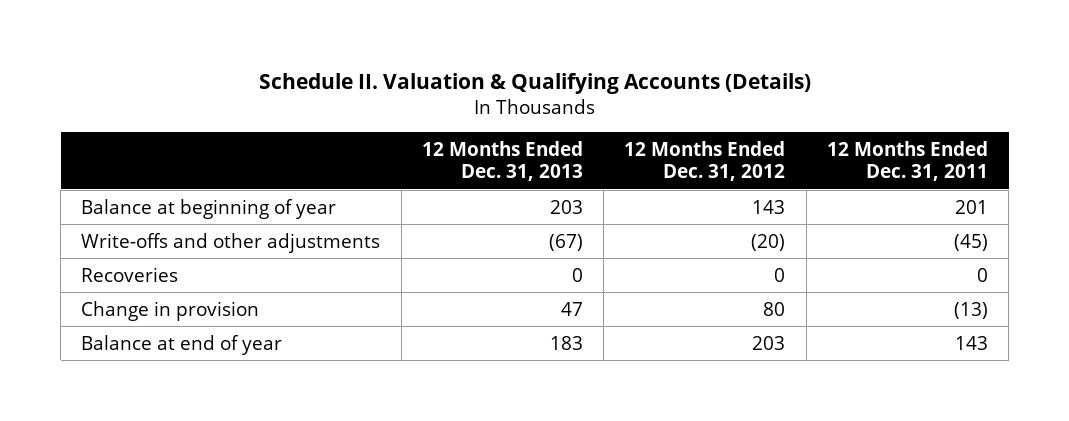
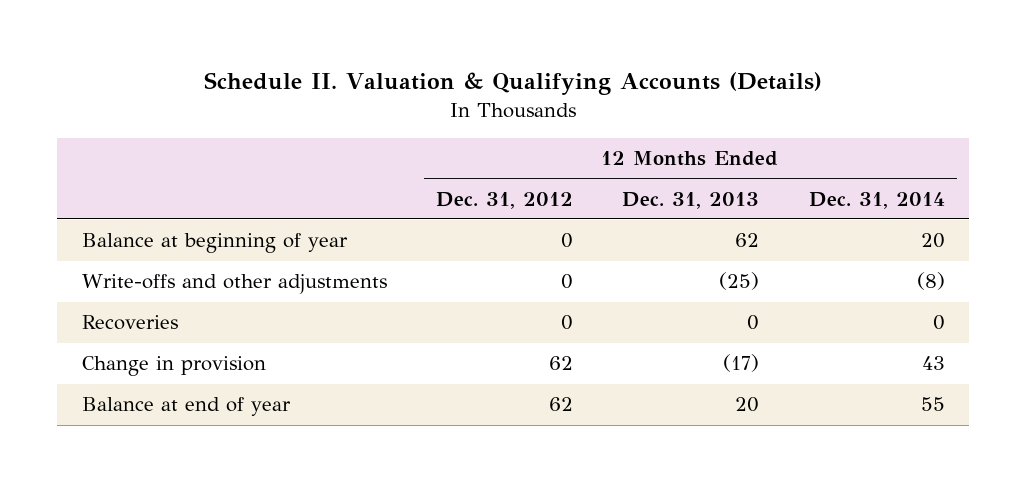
[826,140,988,181] 12 Months Ended Dec. 31, 2011 -> none
none -> [808,191,945,209] Dec. 31, 2014
[549,199,583,214] 203 -> [735,233,760,248] 62
[752,199,786,214] 143 -> [561,233,574,249] 0
[548,233,583,251] (67) -> [719,272,760,291] (25)
[751,233,786,251] (20) -> [561,274,574,290] 0
[560,301,583,316] 47 -> [723,354,760,373] (17)
[763,301,786,316] 80 -> [549,356,574,371] 62
[549,335,583,350] 183 -> [735,397,760,413] 20
[752,335,786,350] 203 -> [549,397,574,412] 62

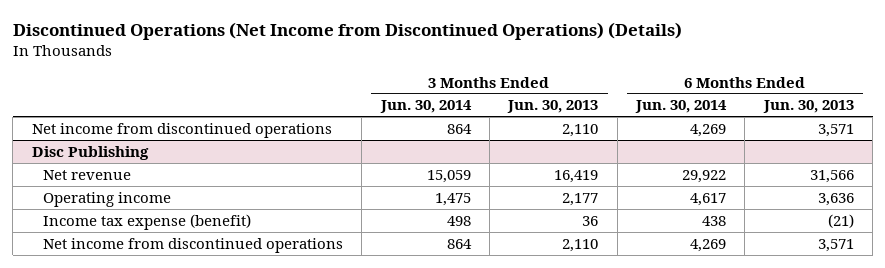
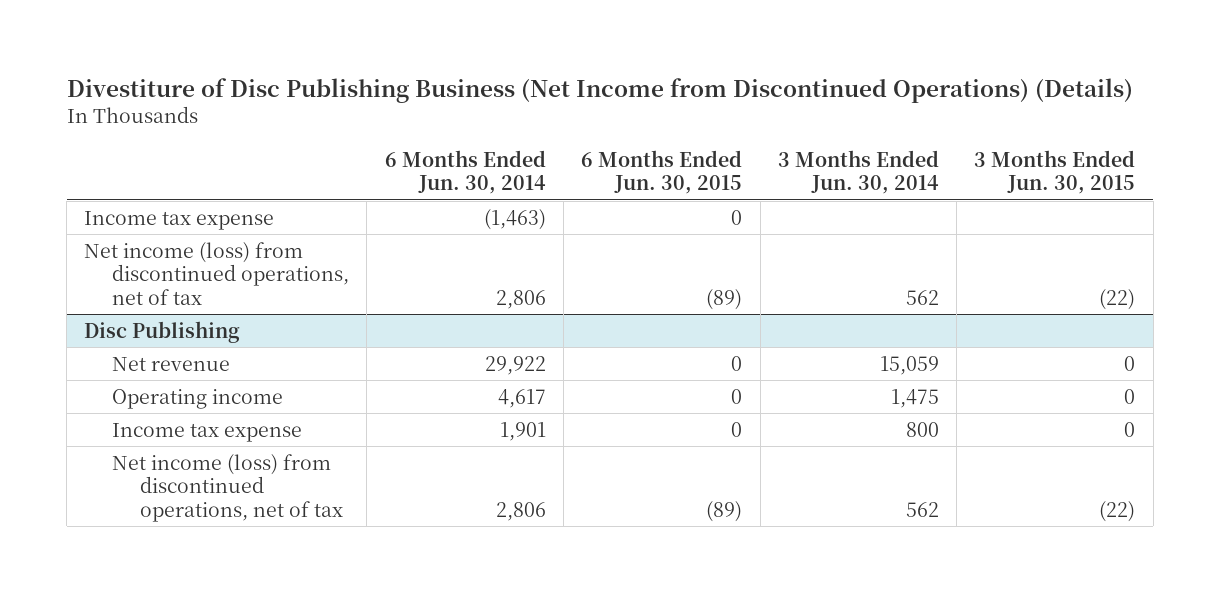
[12,22,682,41] Discontinued Operations (Net Income from Discontinued Operations) (Details) -> [66,77,1133,103] Divestiture of Disc Publishing Business (Net Income from Discontinued Operations) (Details)
[507,100,599,114] Jun. 30, 2013 -> none
[762,100,854,114] Jun. 30, 2013 -> none
none -> [581,149,743,195] 6 Months Ended Jun. 30, 2015
none -> [974,149,1136,195] 3 Months Ended Jun. 30, 2015
none -> [84,210,275,230] Income tax expense
[31,122,332,138] Net income from discontinued operations -> [84,241,350,305] Net income (loss) from discontinued operations, net of tax
[446,123,472,134] 864 -> [905,289,939,305] 562
[690,123,727,137] 4,269 -> [495,289,546,309] 2,806
[42,213,251,230] Income tax expense (benefit) -> [112,422,303,442] Income tax expense
[446,215,471,226] 498 -> [905,421,939,437] 800
[702,215,727,226] 438 -> [499,421,546,441] 1,901
[42,237,343,253] Net income from discontinued operations -> [112,453,344,522] Net income (loss) from discontinued operations, net of tax
[446,238,472,249] 864 -> [905,501,939,517] 562
[690,238,727,252] 4,269 -> [495,501,546,521] 2,806

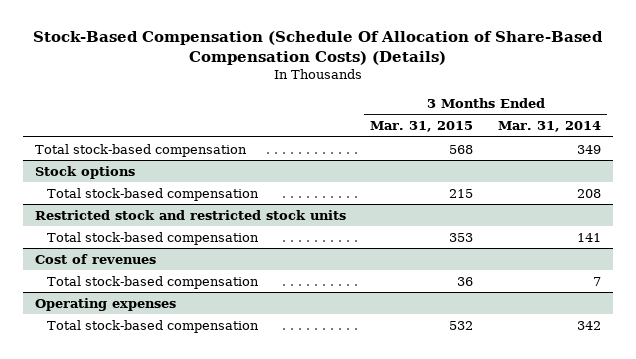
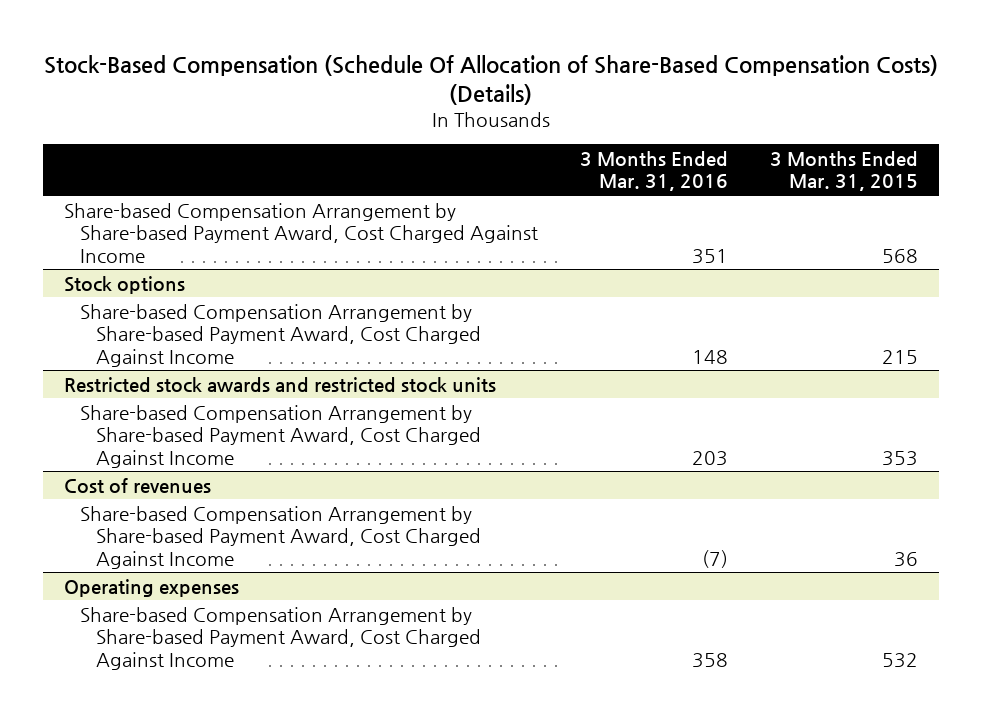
[497,121,601,133] Mar. 31, 2014 -> none
none -> [580,150,729,192] 3 Months Ended Mar. 31, 2016
[34,143,247,157] Total stock-based compensation -> [64,202,539,263] Share-based Compensation Arrangement by Share-based Payment Award, Cost Charged Against Income
[47,187,260,201] Total stock-based compensation -> [80,303,482,367] Share-based Compensation Arrangement by Share-based Payment Award, Cost Charged Against Income
[34,209,346,220] Restricted stock and restricted stock units -> [64,376,497,393] Restricted stock awards and restricted stock units
[47,231,260,245] Total stock-based compensation -> [80,404,482,468] Share-based Compensation Arrangement by Share-based Payment Award, Cost Charged Against Income
[47,275,260,289] Total stock-based compensation -> none
none -> [80,505,482,569] Share-based Compensation Arrangement by Share-based Payment Award, Cost Charged Against Income
[47,319,260,333] Total stock-based compensation -> [80,606,482,670] Share-based Compensation Arrangement by Share-based Payment Award, Cost Charged Against Income

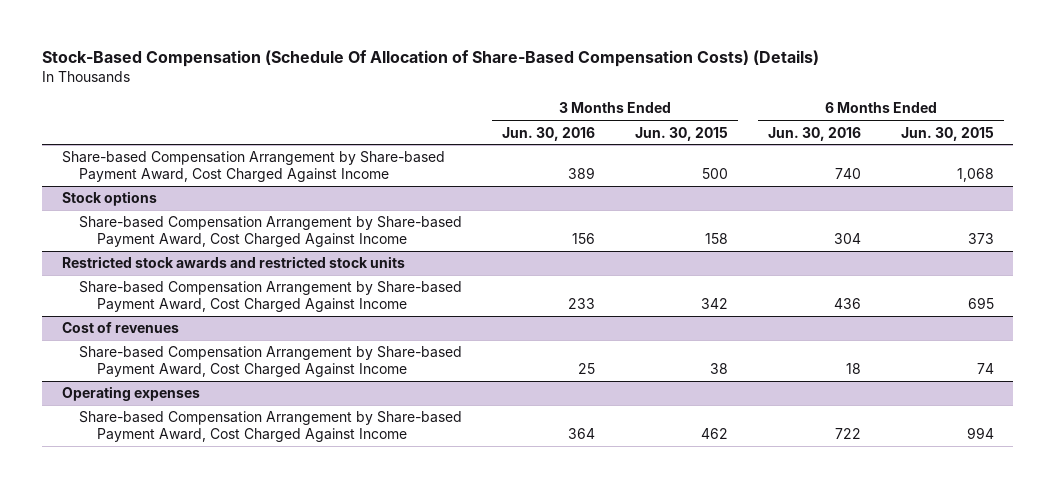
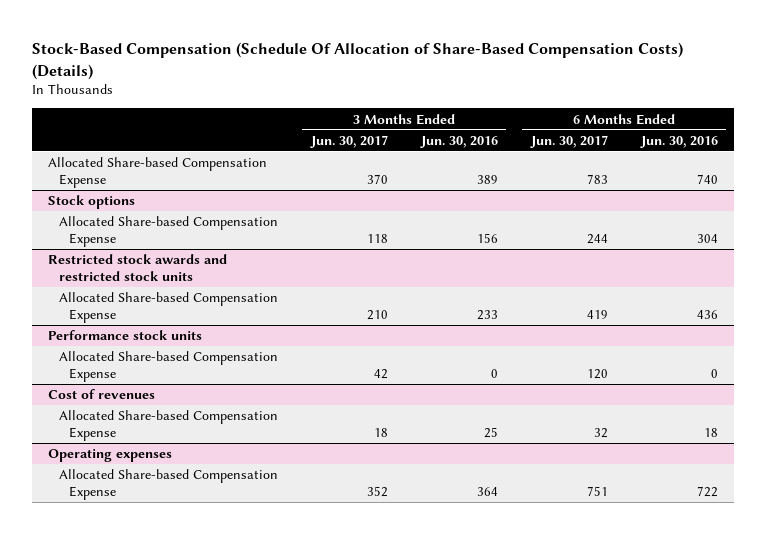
[635,126,729,141] Jun. 30, 2015 -> none
[900,126,994,141] Jun. 30, 2015 -> none
none -> [309,134,388,148] Jun. 30, 2017
none -> [529,134,608,148] Jun. 30, 2017
[61,151,445,183] Share-based Compensation Arrangement by Share-based Payment Award, Cost Charged Against Income -> [48,157,268,189] Allocated Share-based Compensation Expense
[79,216,463,248] Share-based Compensation Arrangement by Share-based Payment Award, Cost Charged Against Income -> [58,216,278,248] Allocated Share-based Compensation Expense
[79,281,463,313] Share-based Compensation Arrangement by Share-based Payment Award, Cost Charged Against Income -> [58,292,278,324] Allocated Share-based Compensation Expense
none -> [48,330,203,341] Performance stock units
none -> [58,351,278,383] Allocated Share-based Compensation Expense
[79,346,463,378] Share-based Compensation Arrangement by Share-based Payment Award, Cost Charged Against Income -> [58,410,278,442] Allocated Share-based Compensation Expense
[79,411,463,443] Share-based Compensation Arrangement by Share-based Payment Award, Cost Charged Against Income -> [58,469,278,501] Allocated Share-based Compensation Expense

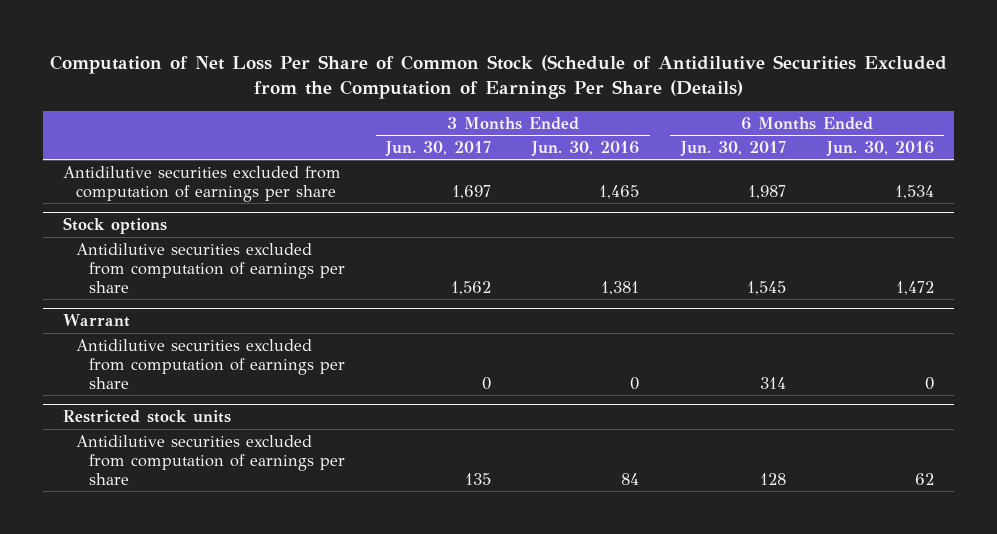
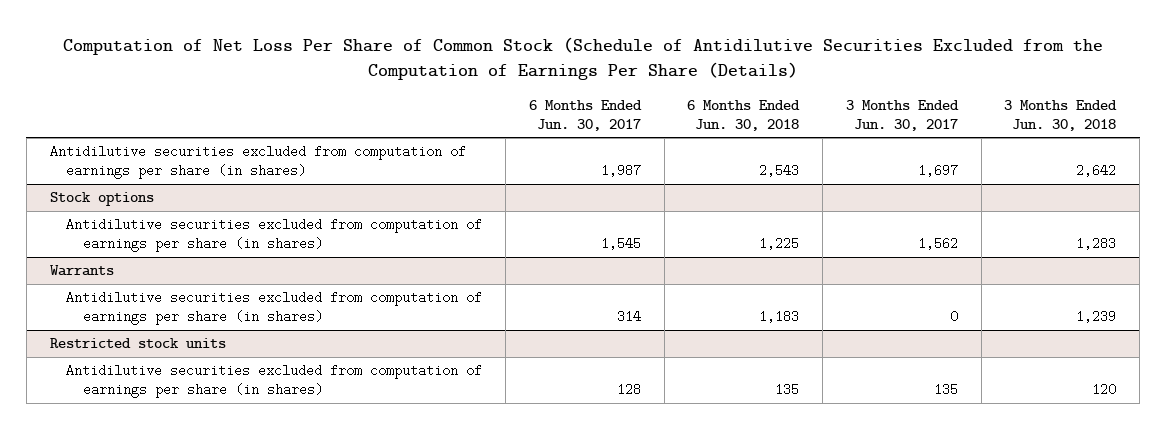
[531,140,640,156] Jun. 30, 2016 -> none
[825,140,934,156] Jun. 30, 2016 -> none
none -> [687,99,801,131] 6 Months Ended Jun. 30, 2018
none -> [1004,99,1118,131] 3 Months Ended Jun. 30, 2018
[63,165,342,202] Antidilutive securities excluded from computation of earnings per share -> [49,145,466,180] Antidilutive securities excluded from computation of earnings per share (in shares)
[76,242,346,294] Antidilutive securities excluded from computation of earnings per share -> [66,218,483,253] Antidilutive securities excluded from computation of earnings per share (in shares)
[63,314,131,328] Warrant -> [49,265,114,277] Warrants
[76,338,346,390] Antidilutive securities excluded from computation of earnings per share -> [66,291,483,326] Antidilutive securities excluded from computation of earnings per share (in shares)
[76,434,346,486] Antidilutive securities excluded from computation of earnings per share -> [66,364,483,399] Antidilutive securities excluded from computation of earnings per share (in shares)

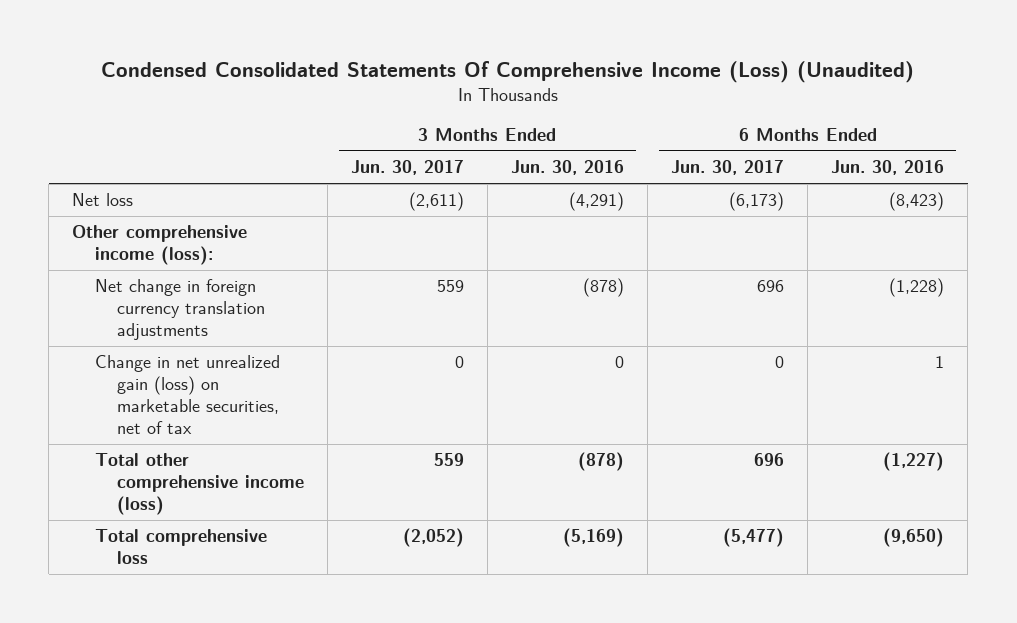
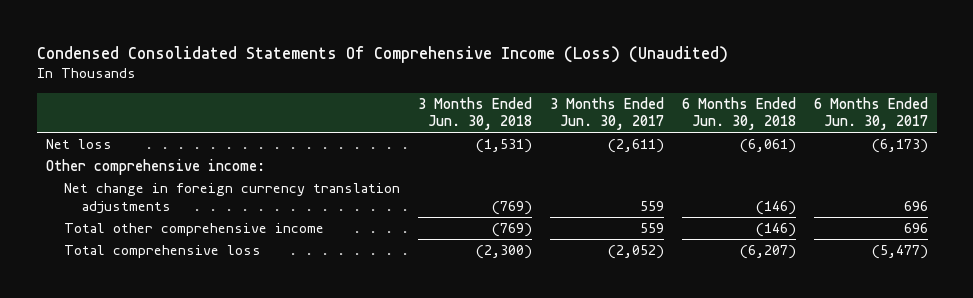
[510,160,624,176] Jun. 30, 2016 -> none
[831,160,945,176] Jun. 30, 2016 -> none
none -> [417,96,532,131] 3 Months Ended Jun. 30, 2018
none -> [681,96,796,131] 6 Months Ended Jun. 30, 2018
[72,225,248,266] Other comprehensive income (loss): -> [45,158,265,175] Other comprehensive income:
[94,355,280,434] Change in net unrealized gain (loss) on marketable securities, net of tax -> none
[94,453,304,516] Total other comprehensive income (loss) -> [63,222,324,236] Total other comprehensive income

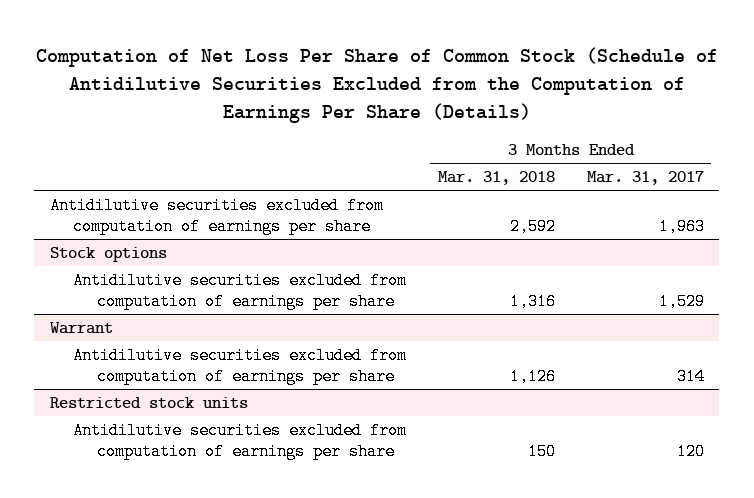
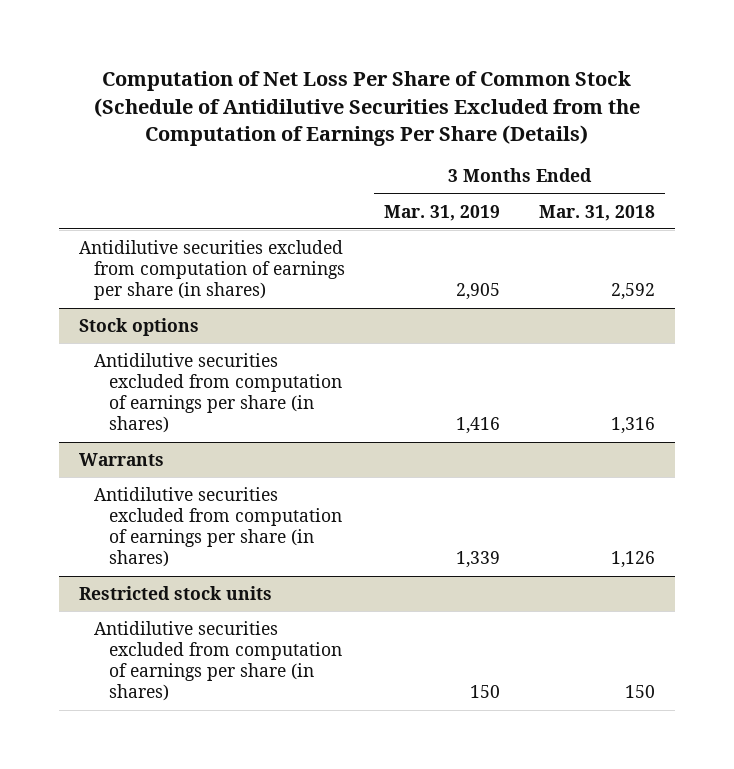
[586,171,704,186] Mar. 31, 2017 -> none
none -> [384,204,501,221] Mar. 31, 2019
[50,196,385,235] Antidilutive securities excluded from computation of earnings per share -> [78,239,345,301] Antidilutive securities excluded from computation of earnings per share (in shares)
[73,271,408,310] Antidilutive securities excluded from computation of earnings per share -> [93,352,342,434] Antidilutive securities excluded from computation of earnings per share (in shares)
[50,321,114,334] Warrant -> [78,452,164,466] Warrants
[73,346,408,385] Antidilutive securities excluded from computation of earnings per share -> [93,486,342,568] Antidilutive securities excluded from computation of earnings per share (in shares)
[73,421,408,460] Antidilutive securities excluded from computation of earnings per share -> [93,620,342,702] Antidilutive securities excluded from computation of earnings per share (in shares)

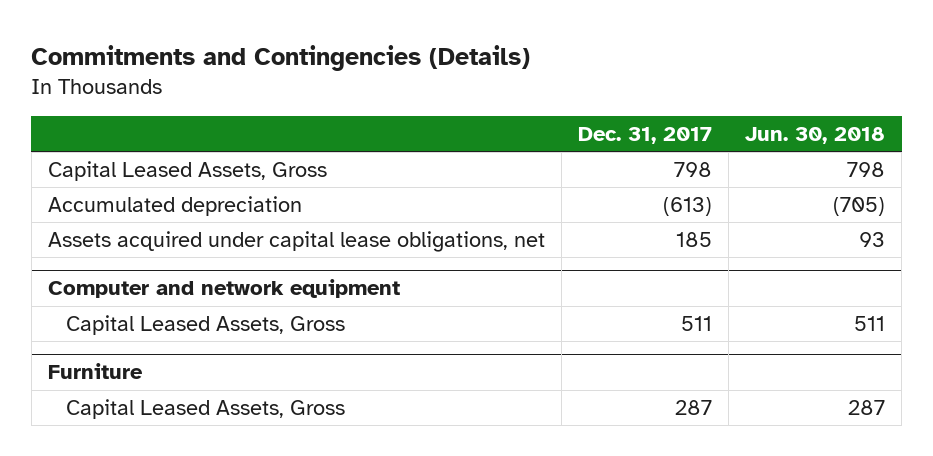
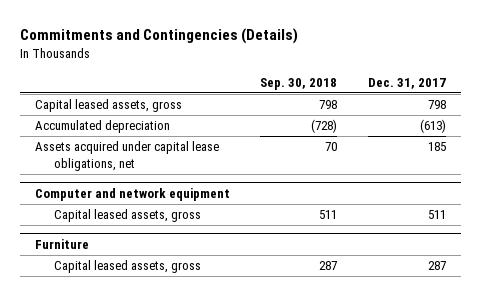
[744,126,885,144] Jun. 30, 2018 -> none
none -> [260,77,338,90] Sep. 30, 2018
[47,160,327,181] Capital Leased Assets, Gross -> [35,99,183,113] Capital leased assets, gross
[65,314,345,335] Capital Leased Assets, Gross -> [53,209,201,223] Capital leased assets, gross
[65,398,345,419] Capital Leased Assets, Gross -> [53,260,201,274] Capital leased assets, gross

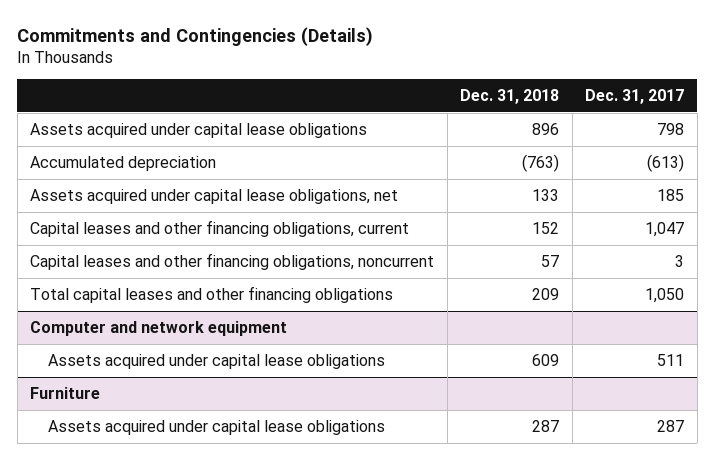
[260,77,338,90] Sep. 30, 2018 -> none
none -> [460,88,560,104] Dec. 31, 2018
[35,99,183,113] Capital leased assets, gross -> [30,123,368,139] Assets acquired under capital lease obligations
none -> [30,220,410,238] Capital leases and other financing obligations, current
none -> [30,253,435,271] Capital leases and other financing obligations, noncurrent
none -> [30,286,394,304] Total capital leases and other financing obligations
[53,209,201,223] Capital leased assets, gross -> [47,354,385,370] Assets acquired under capital lease obligations
[53,260,201,274] Capital leased assets, gross -> [47,420,385,436] Assets acquired under capital lease obligations

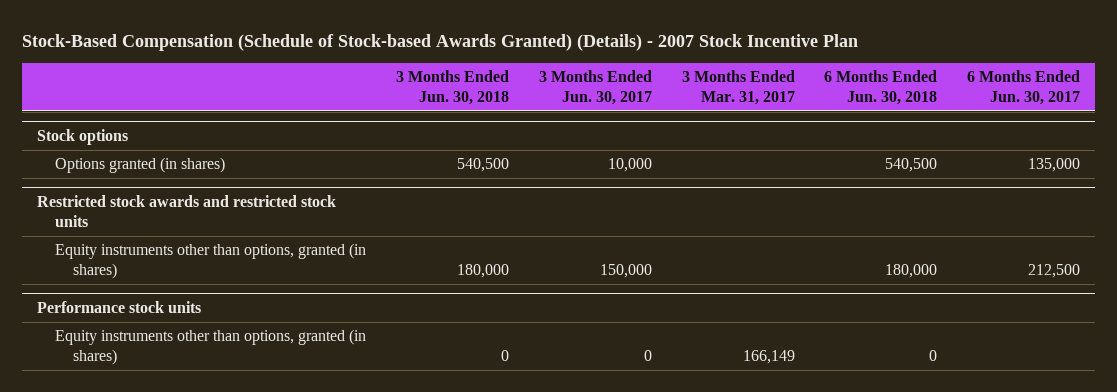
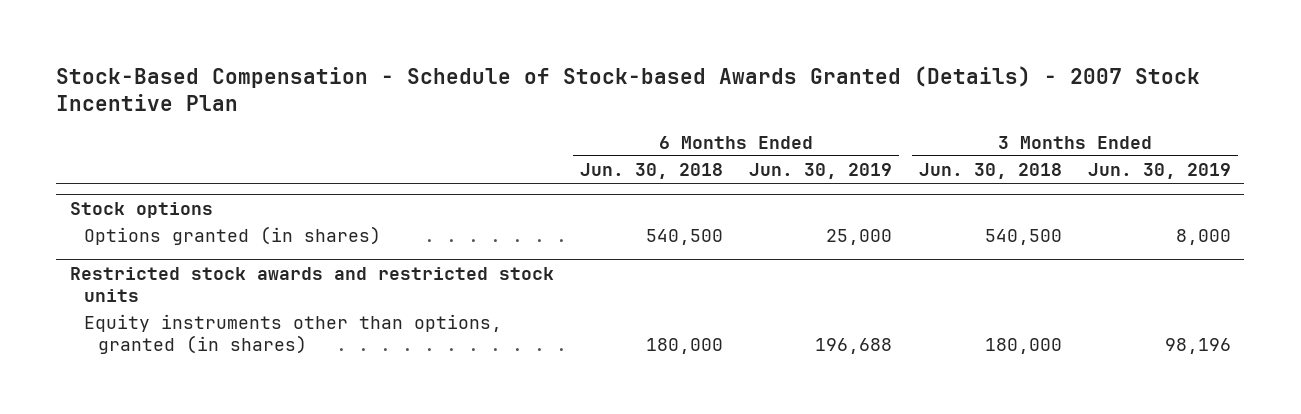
[22,33,859,51] Stock-Based Compensation (Schedule of Stock-based Awards Granted) (Details) - 2007 Stock Incentive Plan -> [56,65,1201,112] Stock-Based Compensation - Schedule of Stock-based Awards Granted (Details) - 2007 Stock Incentive Plan
[538,69,652,105] 3 Months Ended Jun. 30, 2017 -> none
[681,69,795,105] 3 Months Ended Mar. 31, 2017 -> none
[967,69,1081,105] 6 Months Ended Jun. 30, 2017 -> none
none -> [749,163,893,180] Jun. 30, 2019
none -> [1087,163,1231,180] Jun. 30, 2019
[37,301,202,314] Performance stock units -> none
[55,329,367,366] Equity instruments other than options, granted (in shares) -> none

